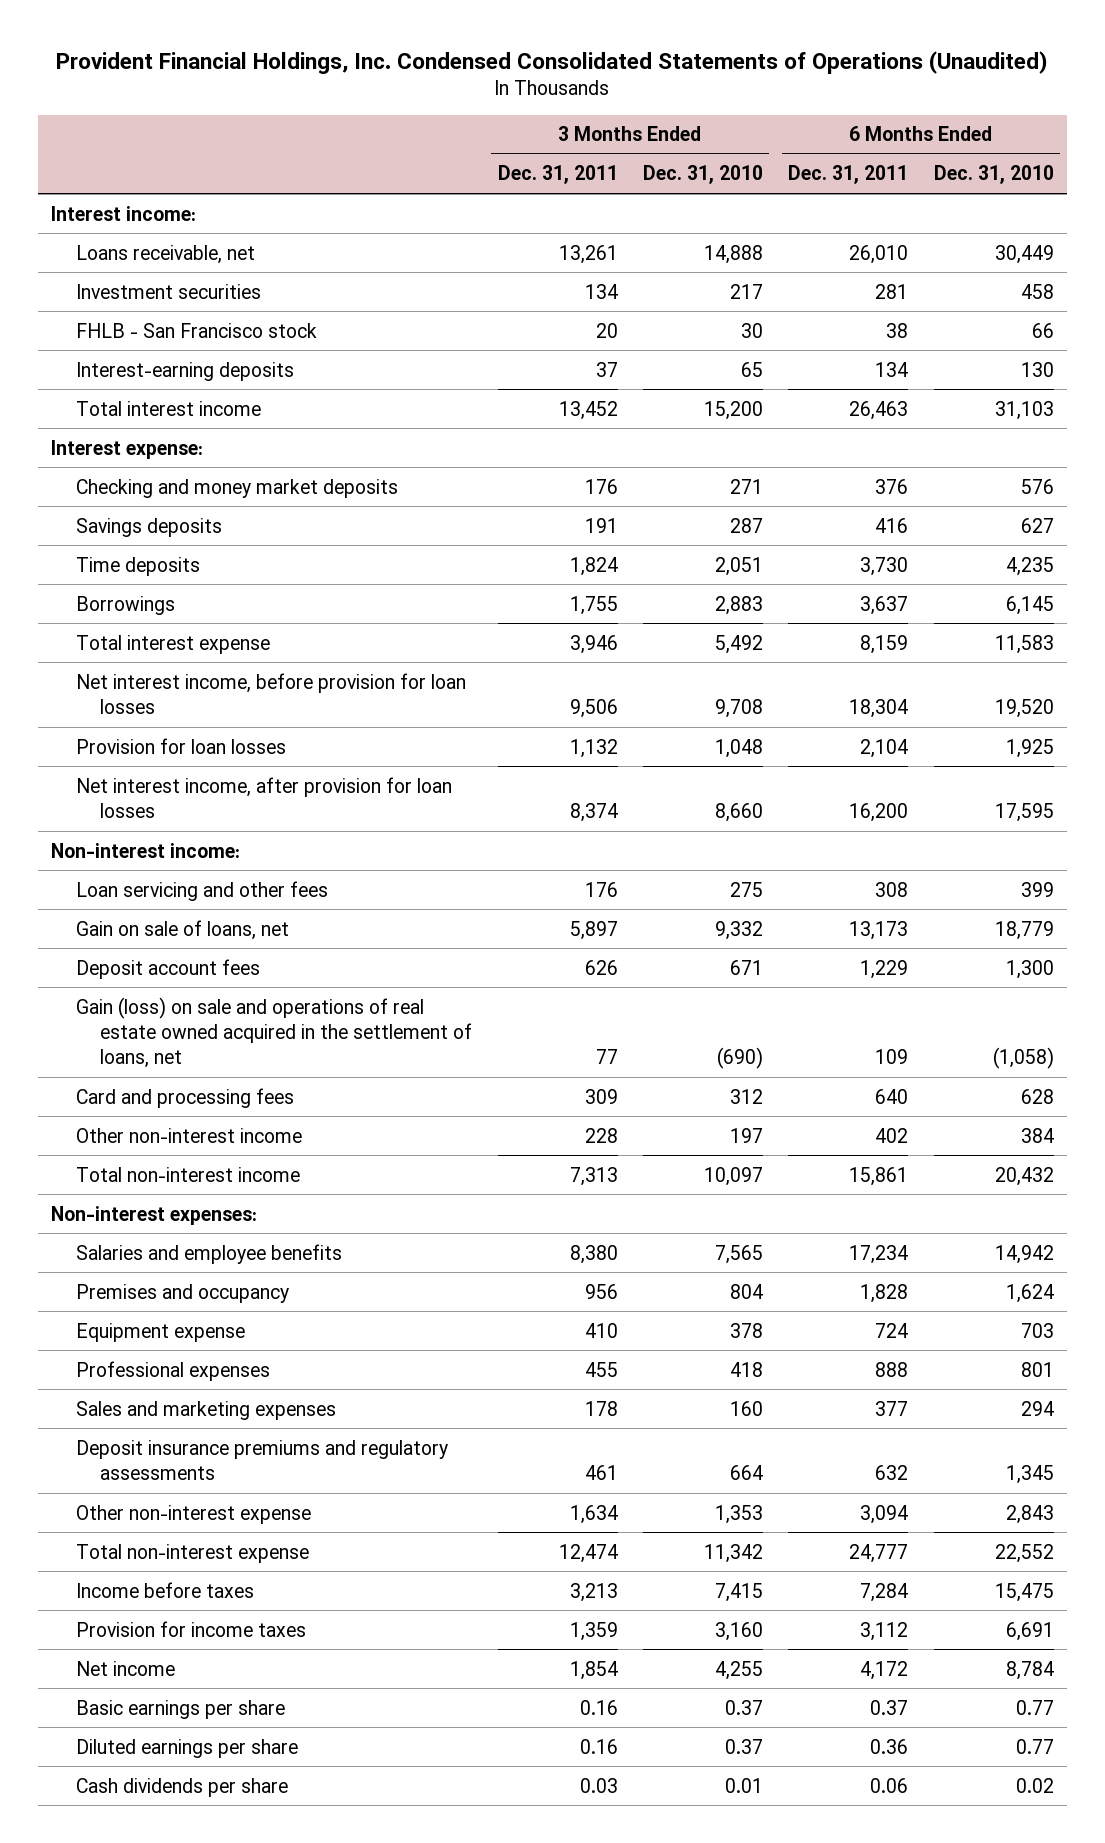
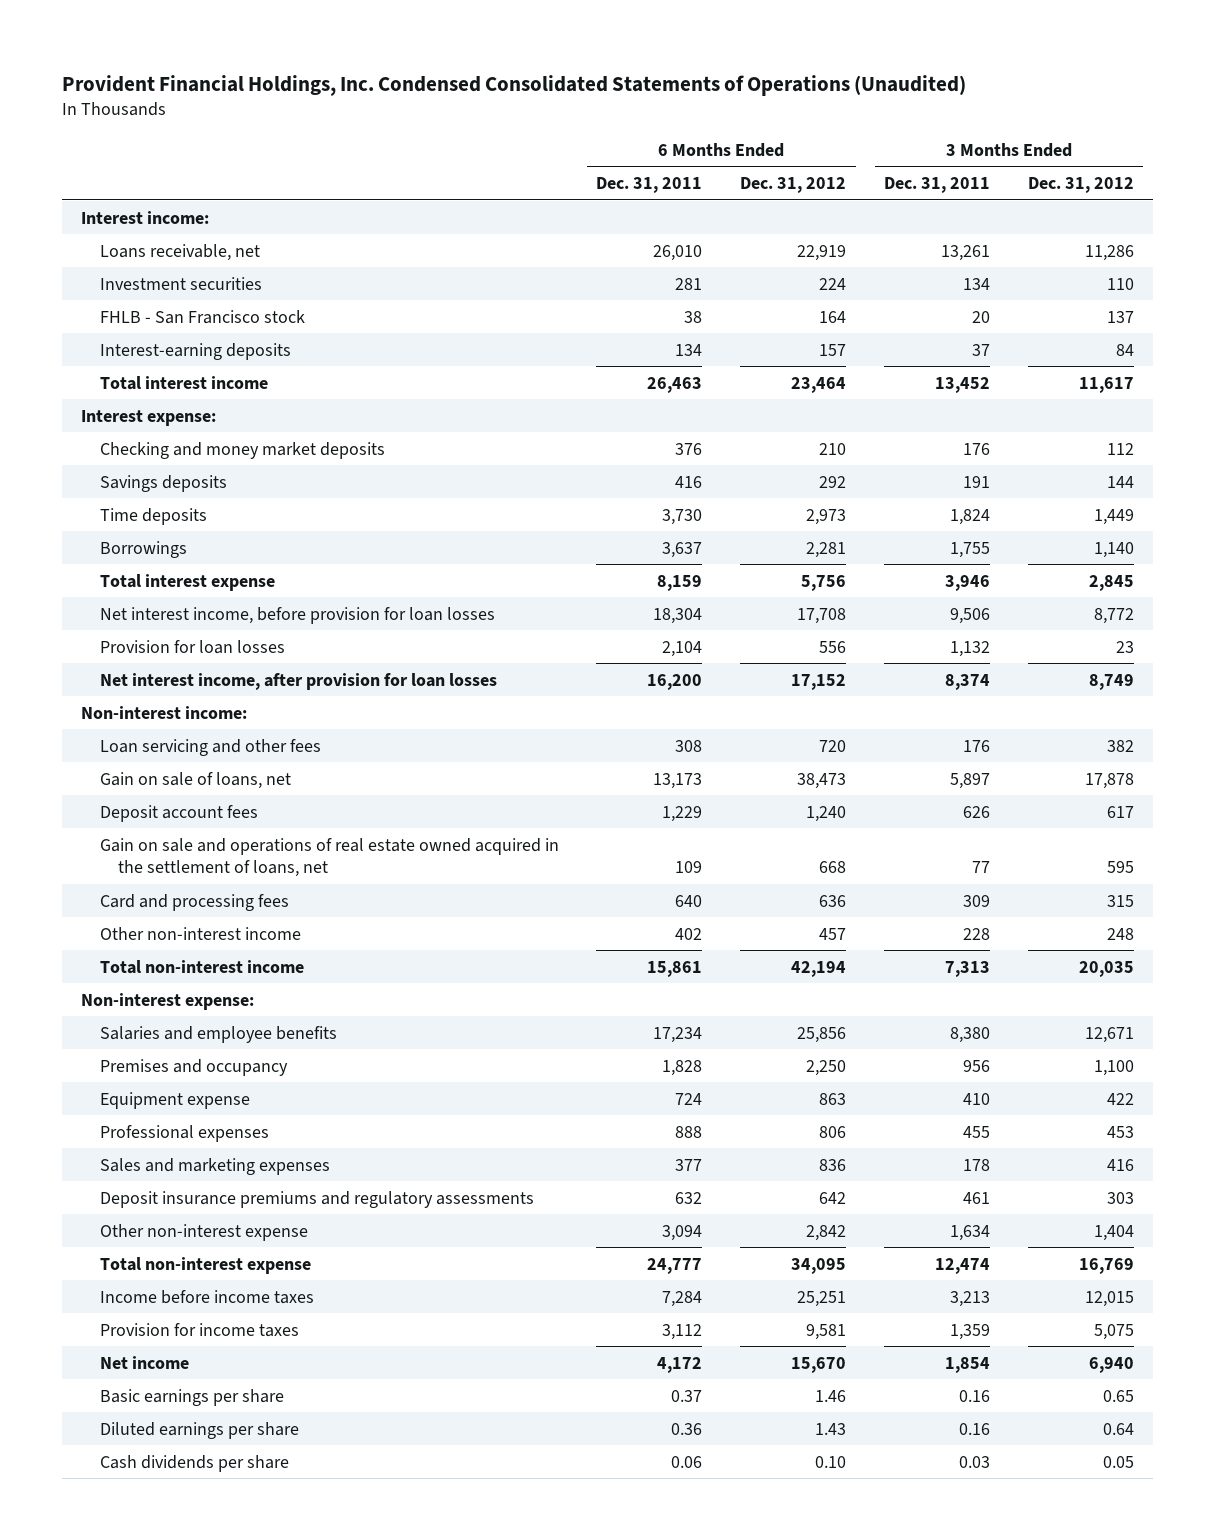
[643,165,764,185] Dec. 31, 2010 -> none
[933,165,1054,185] Dec. 31, 2010 -> none
none -> [740,177,847,194] Dec. 31, 2012
none -> [1028,177,1135,194] Dec. 31, 2012
[75,996,473,1069] Gain (loss) on sale and operations of real estate owned acquired in the settlement of loans, net -> [99,837,559,878] Gain on sale and operations of real estate owned acquired in the settlement of loans, net
[50,1205,257,1225] Non-interest expenses: -> [81,992,255,1010] Non-interest expense:
[75,1581,254,1598] Income before taxes -> [99,1289,314,1304] Income before income taxes

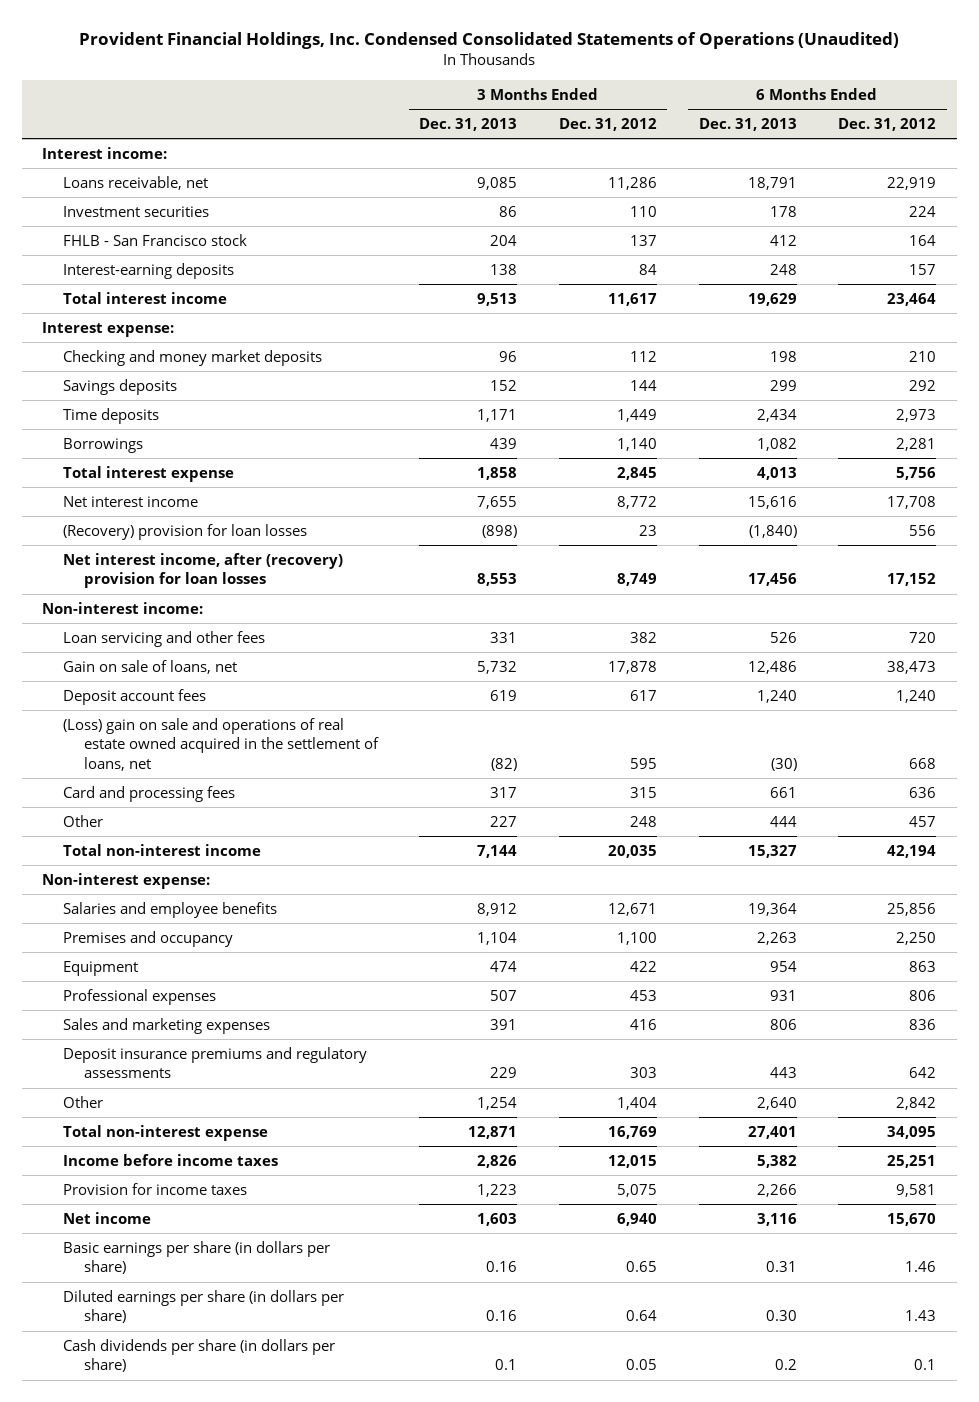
[596,177,703,194] Dec. 31, 2011 -> none
[884,177,991,194] Dec. 31, 2011 -> none
none -> [419,118,518,132] Dec. 31, 2013
none -> [698,118,797,132] Dec. 31, 2013
[99,606,495,624] Net interest income, before provision for loan losses -> [63,495,199,507] Net interest income
[99,639,285,654] Provision for loan losses -> [63,523,308,540] (Recovery) provision for loan losses
[99,672,497,690] Net interest income, after provision for loan losses -> [63,552,344,589] Net interest income, after (recovery) provision for loan losses
[99,837,559,878] Gain on sale and operations of real estate owned acquired in the settlement of loans, net -> [63,717,379,771] (Loss) gain on sale and operations of real estate owned acquired in the settlement of loans, net
[99,926,301,940] Other non-interest income -> [63,814,104,827] Other
[99,1091,250,1109] Equipment expense -> [63,960,139,976] Equipment
[99,1223,308,1241] Other non-interest expense -> [63,1095,104,1108] Other
[99,1388,284,1406] Basic earnings per share -> [63,1240,331,1275] Basic earnings per share (in dollars per share)
[99,1421,299,1439] Diluted earnings per share -> [63,1289,345,1324] Diluted earnings per share (in dollars per share)
[99,1454,289,1472] Cash dividends per share -> [63,1338,336,1373] Cash dividends per share (in dollars per share)
[815,1455,847,1468] 0.10 -> [914,1359,937,1371] 0.1

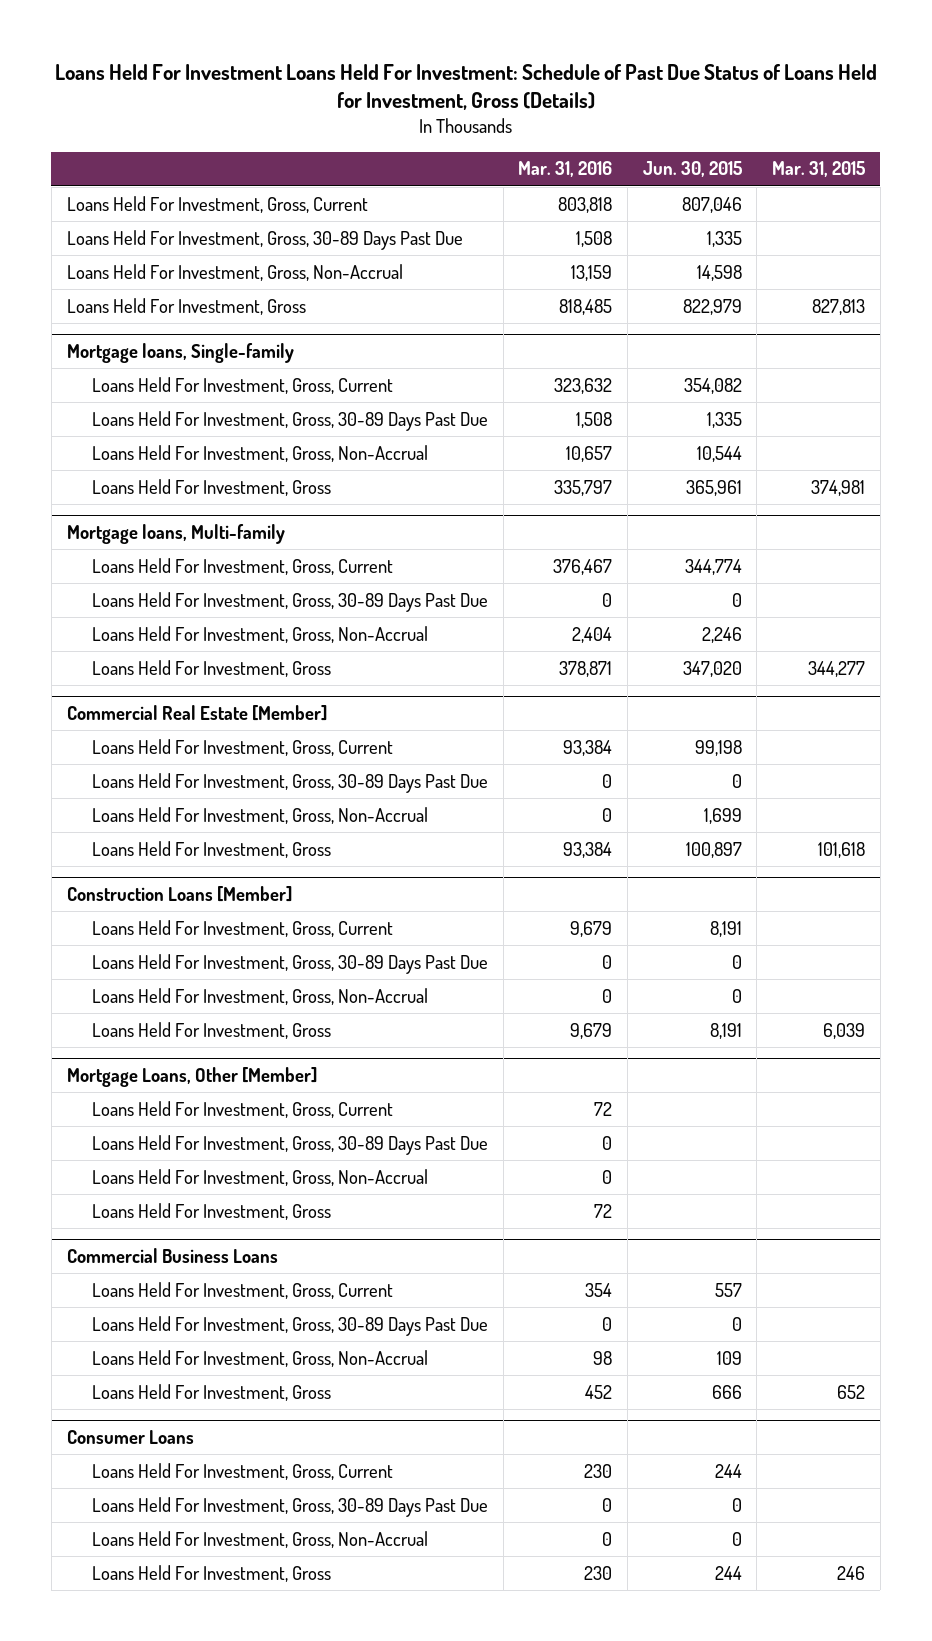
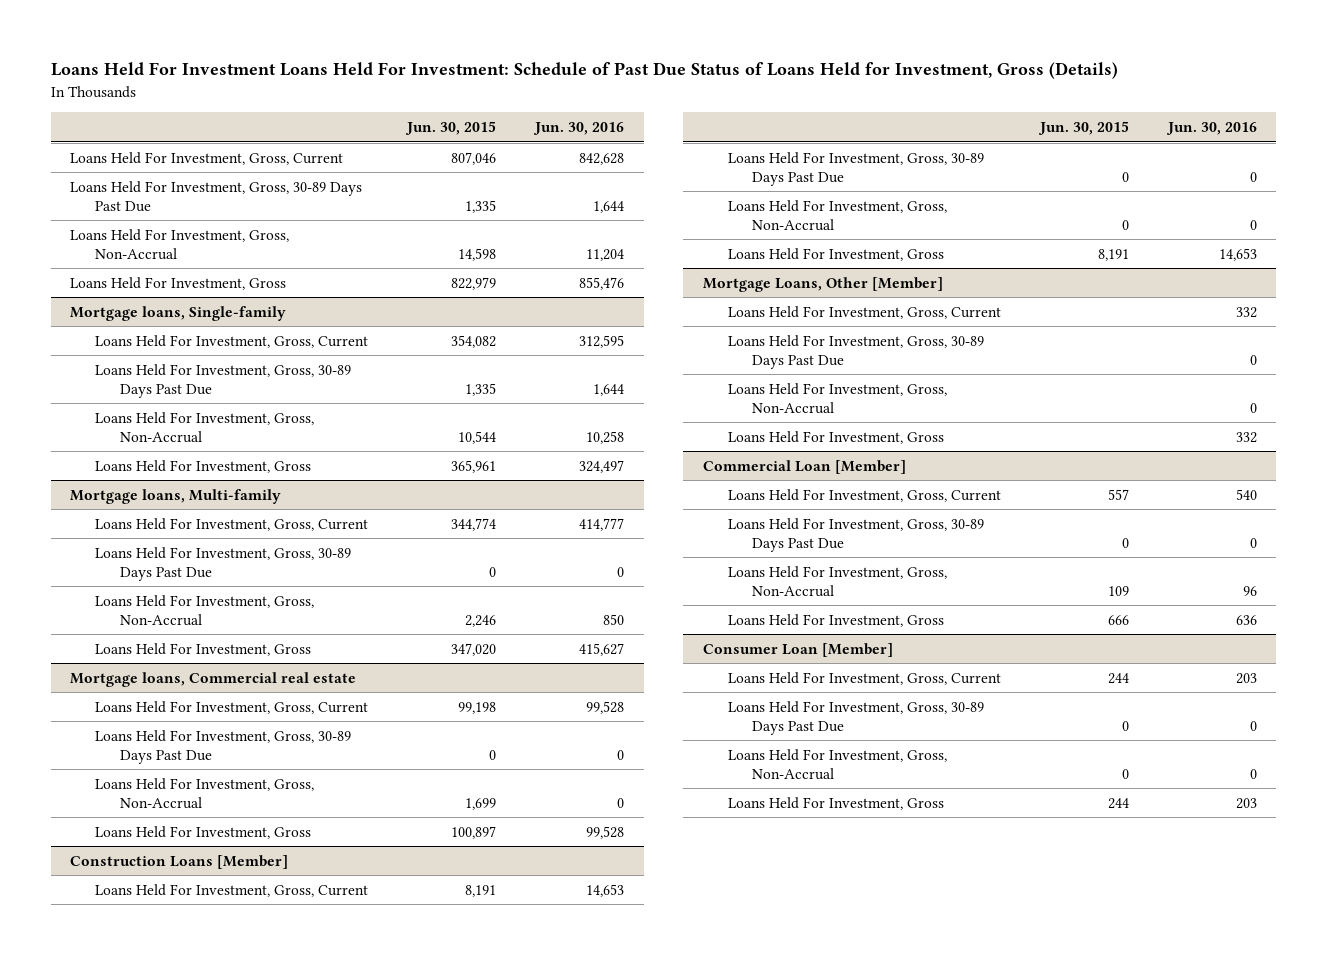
[518,161,613,178] Mar. 31, 2016 -> none
[772,161,866,178] Mar. 31, 2015 -> none
none -> [533,122,625,136] Jun. 30, 2016
[66,705,327,722] Commercial Real Estate [Member] -> [70,671,357,687] Mortgage loans, Commercial real estate
[66,1248,278,1264] Commercial Business Loans -> [702,459,906,474] Commercial Loan [Member]
[66,1430,194,1445] Consumer Loans -> [702,642,893,657] Consumer Loan [Member]

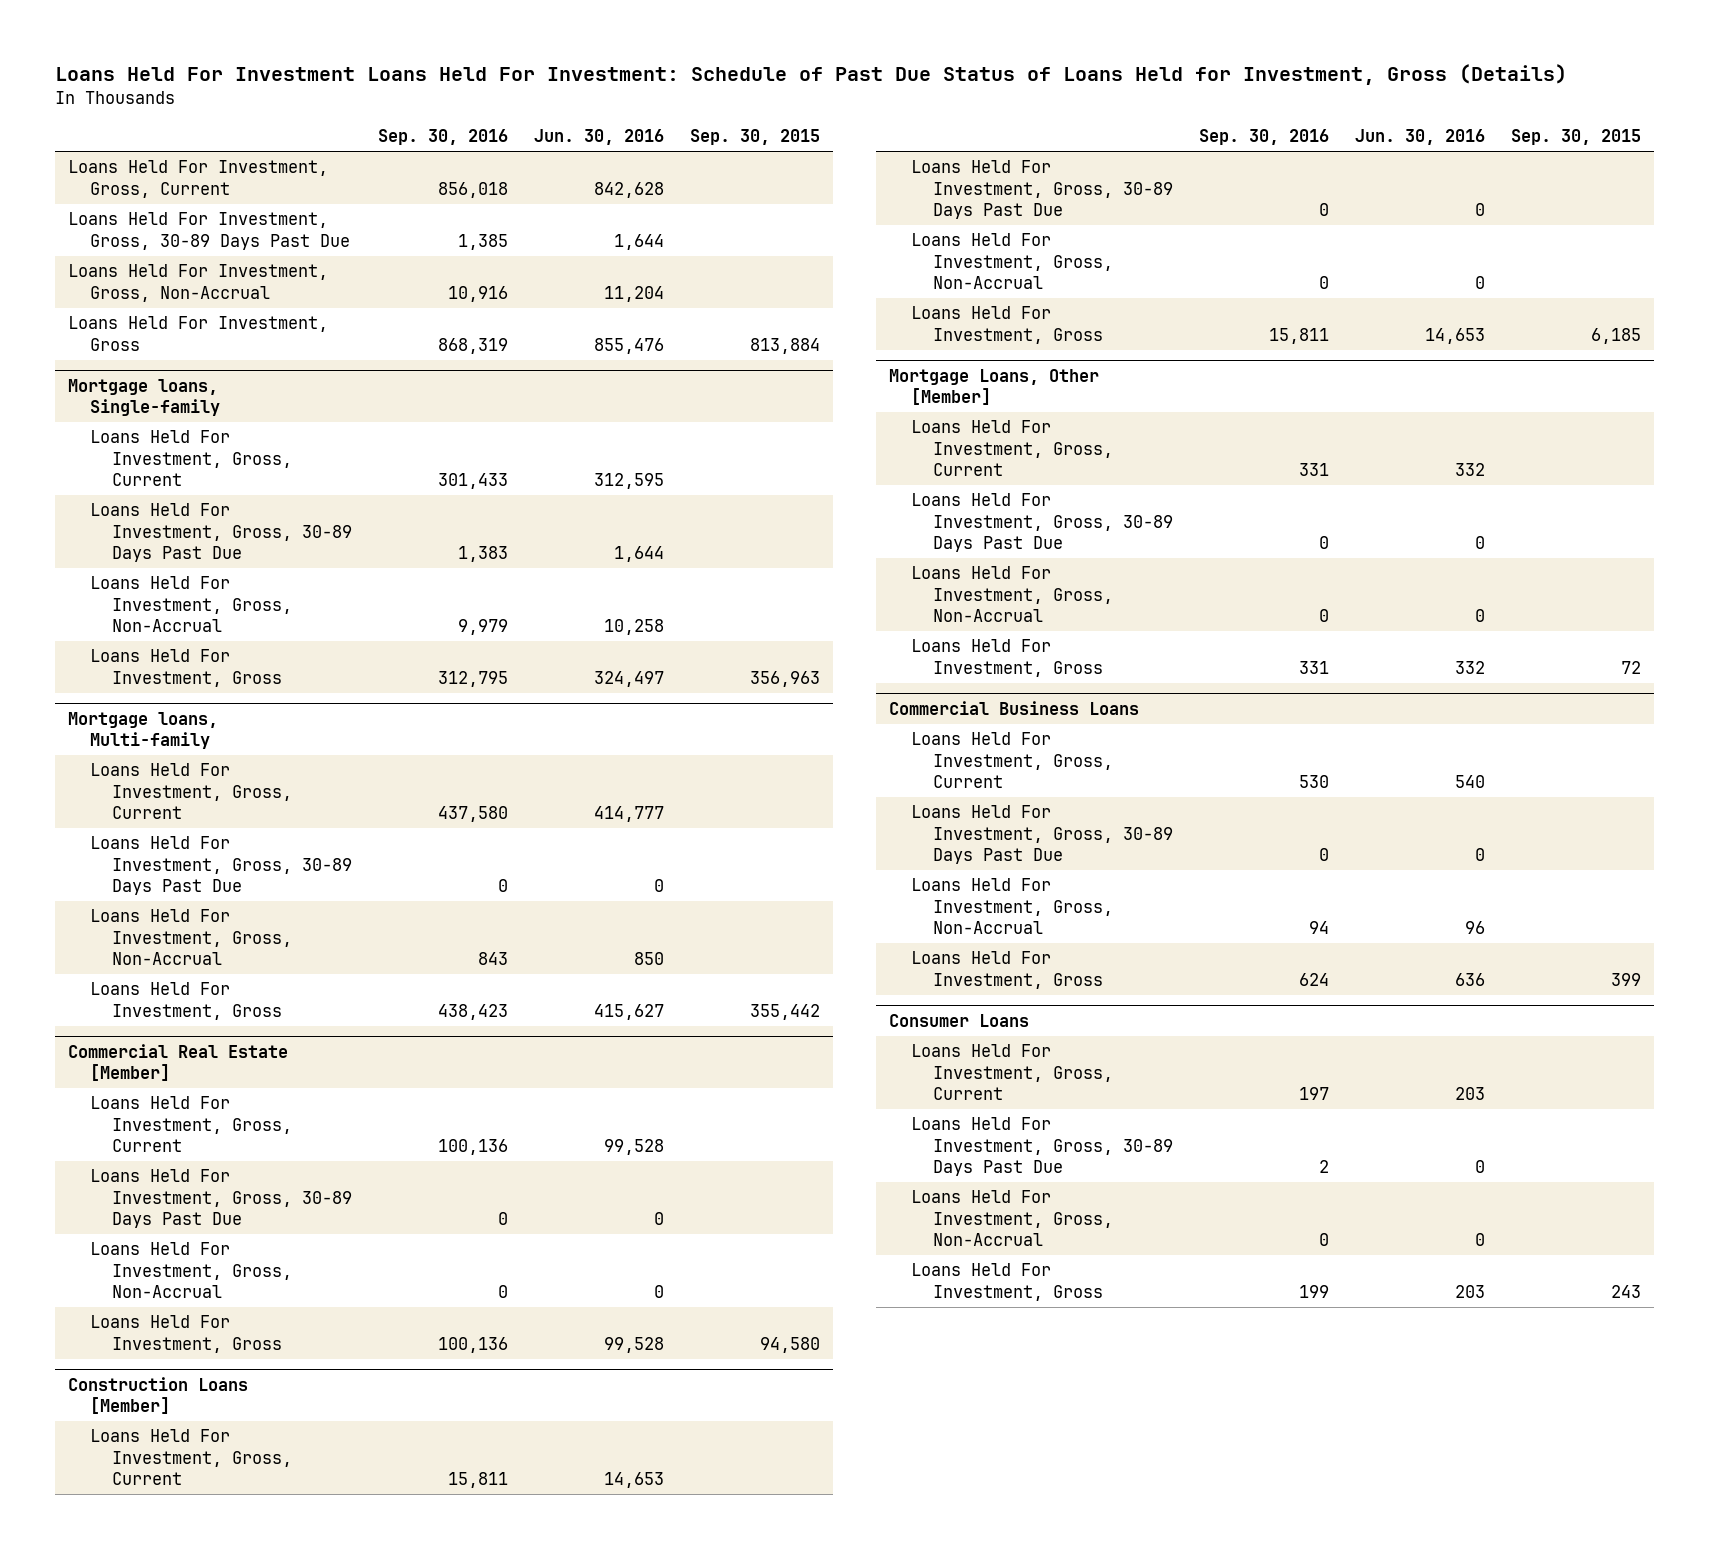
[405,121,497,136] Jun. 30, 2015 -> none
none -> [377,129,508,146] Sep. 30, 2016
none -> [690,129,821,146] Sep. 30, 2015
[70,671,357,687] Mortgage loans, Commercial real estate -> [67,1043,288,1082] Commercial Real Estate [Member]
[702,459,906,474] Commercial Loan [Member] -> [888,700,1139,715] Commercial Business Loans
[702,642,893,657] Consumer Loan [Member] -> [888,1013,1029,1027] Consumer Loans

